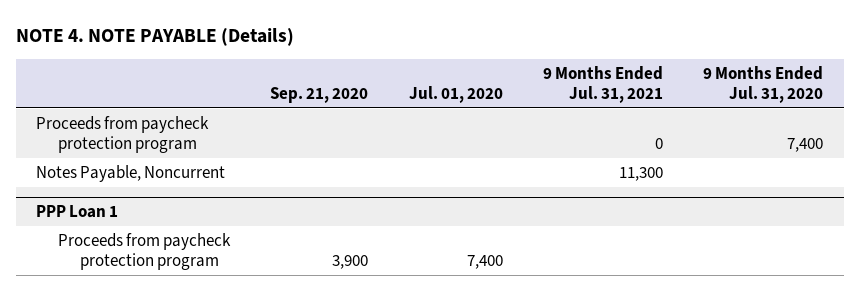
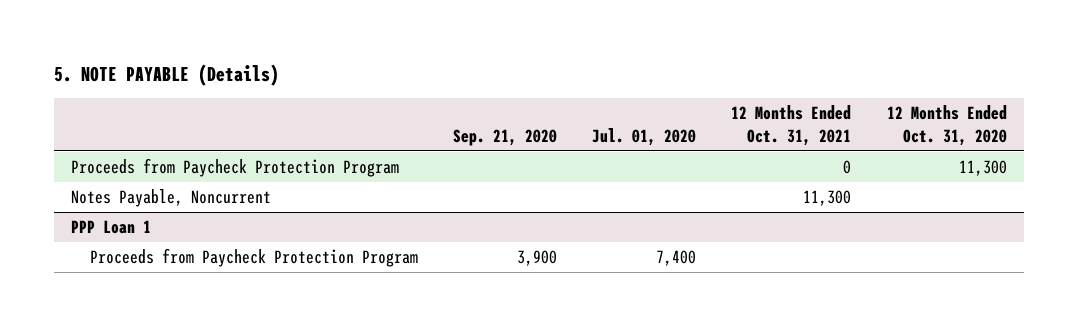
[15,27,294,46] NOTE 4. NOTE PAYABLE (Details) -> [53,63,279,86] 5. NOTE PAYABLE (Details)
[543,65,664,103] 9 Months Ended Jul. 31, 2021 -> none
[703,65,824,103] 9 Months Ended Jul. 31, 2020 -> none
none -> [731,105,852,146] 12 Months Ended Oct. 31, 2021
none -> [886,105,1007,146] 12 Months Ended Oct. 31, 2020
[35,116,209,154] Proceeds from paycheck protection program -> [71,158,400,178] Proceeds from Paycheck Protection Program
[57,233,231,271] Proceeds from paycheck protection program -> [89,248,418,268] Proceeds from Paycheck Protection Program

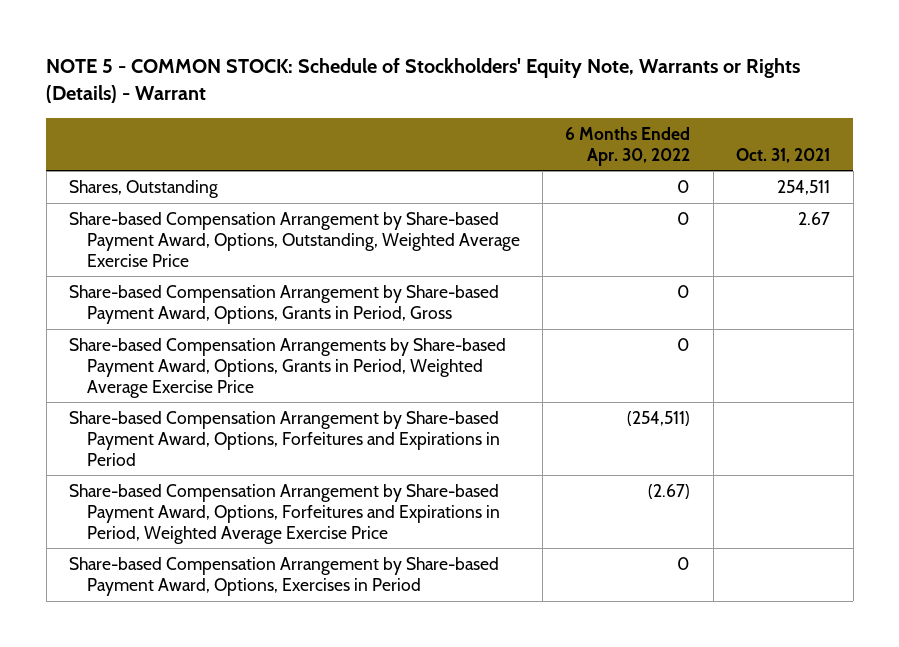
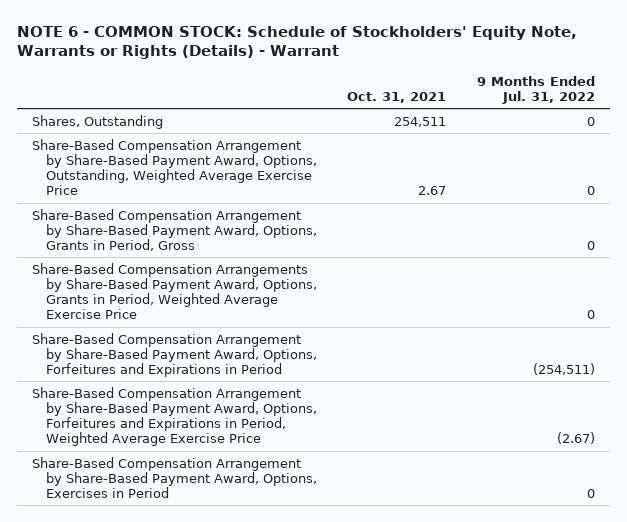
[46,58,801,104] NOTE 5 - COMMON STOCK: Schedule of Stockholders' Equity Note, Warrants or Rights (Details) - Warrant -> [16,25,577,60] NOTE 6 - COMMON STOCK: Schedule of Stockholders' Equity Note, Warrants or Rights (Details) - Warrant
[565,126,691,166] 6 Months Ended Apr. 30, 2022 -> none
none -> [476,75,595,104] 9 Months Ended Jul. 31, 2022
[68,212,520,267] Share-based Compensation Arrangement by Share-based Payment Award, Options, Outstanding, Weighted Average Exercise Price -> [32,138,318,196] Share-Based Compensation Arrangement by Share-Based Payment Award, Options, Outstanding, Weighted Average Exercise Price
[68,285,499,324] Share-based Compensation Arrangement by Share-based Payment Award, Options, Grants in Period, Gross -> [32,208,318,252] Share-Based Compensation Arrangement by Share-Based Payment Award, Options, Grants in Period, Gross
[68,338,506,398] Share-based Compensation Arrangements by Share-based Payment Award, Options, Grants in Period, Weighted Average Exercise Price -> [32,262,318,320] Share-Based Compensation Arrangements by Share-Based Payment Award, Options, Grants in Period, Weighted Average Exercise Price
[68,411,500,466] Share-based Compensation Arrangement by Share-based Payment Award, Options, Forfeitures and Expirations in Period -> [32,332,318,378] Share-Based Compensation Arrangement by Share-Based Payment Award, Options, Forfeitures and Expirations in Period
[68,484,500,544] Share-based Compensation Arrangement by Share-based Payment Award, Options, Forfeitures and Expirations in Period, Weighted Average Exercise Price -> [32,386,318,447] Share-Based Compensation Arrangement by Share-Based Payment Award, Options, Forfeitures and Expirations in Period, Weighted Average Exercise Price
[68,557,499,596] Share-based Compensation Arrangement by Share-based Payment Award, Options, Exercises in Period -> [32,456,318,499] Share-Based Compensation Arrangement by Share-Based Payment Award, Options, Exercises in Period

